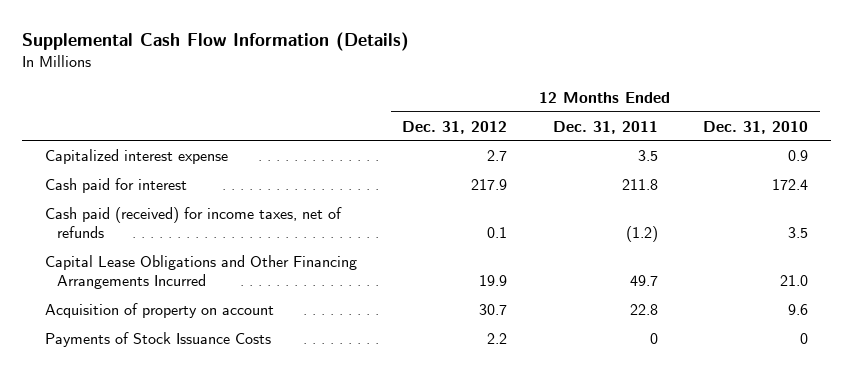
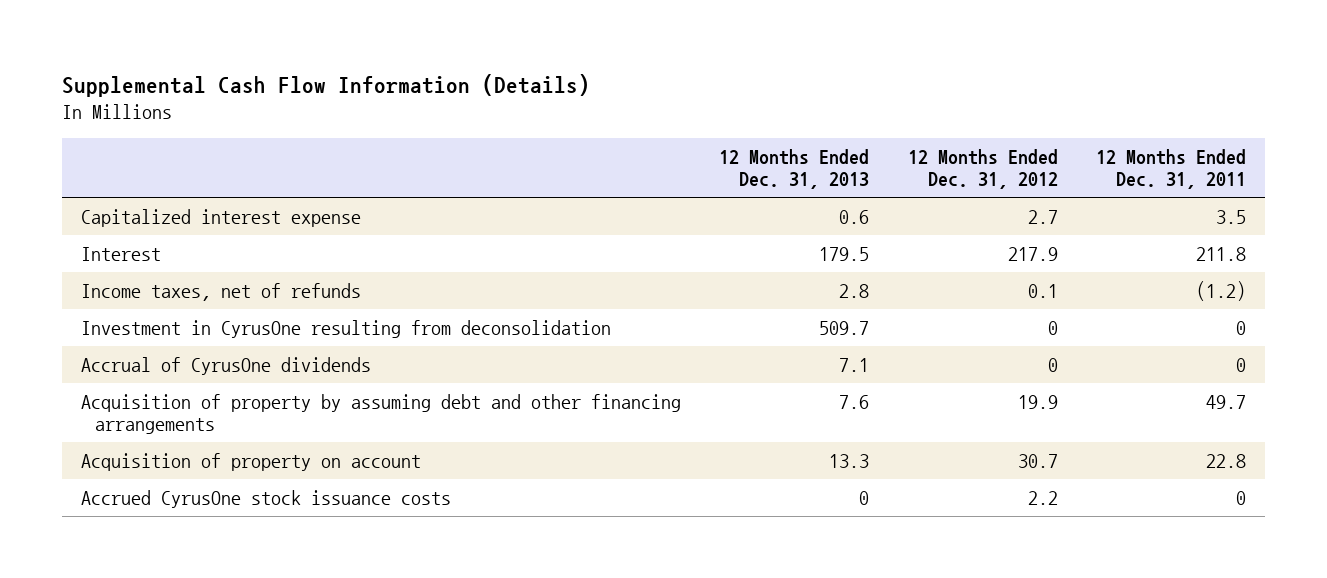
[703,120,809,134] Dec. 31, 2010 -> none
none -> [719,148,870,190] 12 Months Ended Dec. 31, 2013
[44,177,187,193] Cash paid for interest -> [81,246,162,261] Interest
[44,206,342,239] Cash paid (received) for income taxes, net of refunds -> [81,282,362,301] Income taxes, net of refunds
none -> [81,319,612,338] Investment in CyrusOne resulting from deconsolidation
none -> [81,356,372,375] Accrual of CyrusOne dividends
[44,254,357,290] Capital Lease Obligations and Other Financing Arrangements Incurred -> [81,393,682,435] Acquisition of property by assuming debt and other financing arrangements
[44,331,271,347] Payments of Stock Issuance Costs -> [81,489,452,508] Accrued CyrusOne stock issuance costs

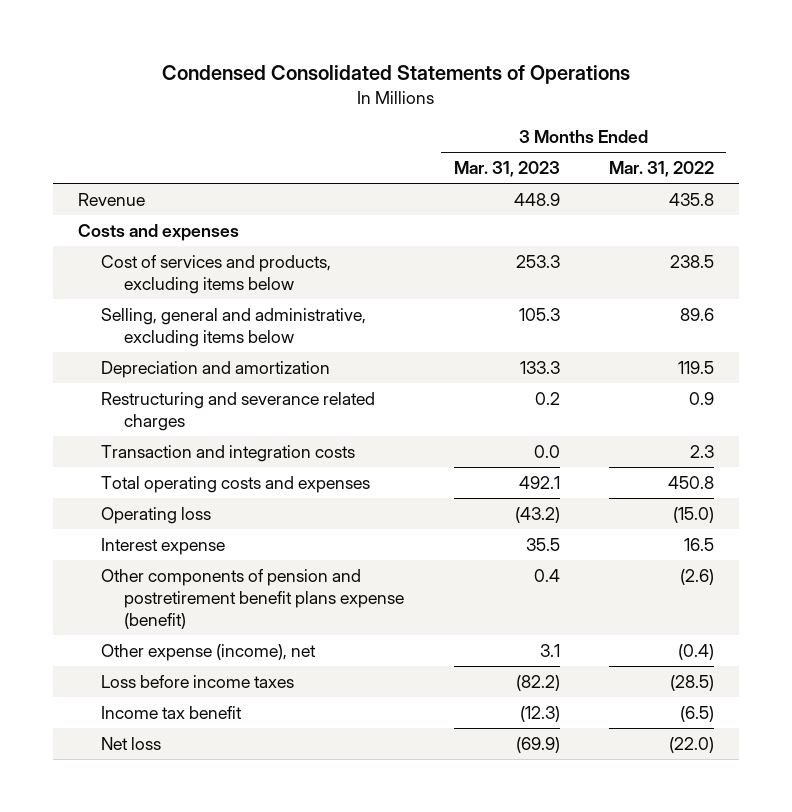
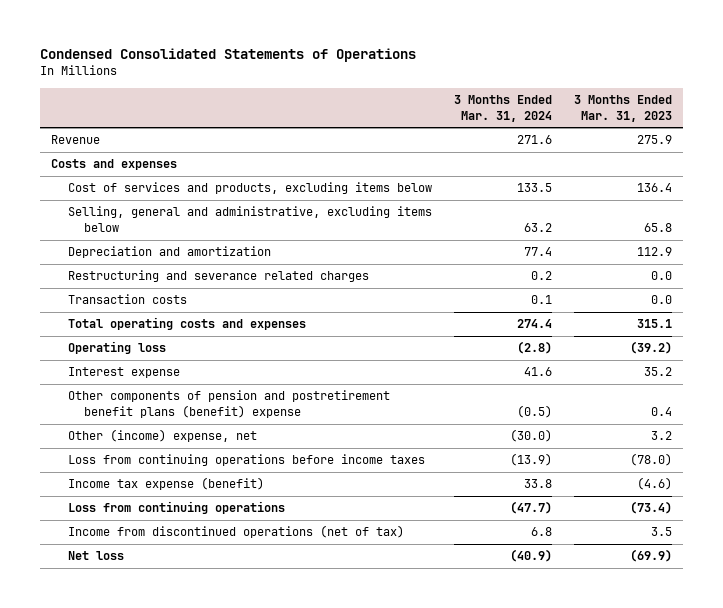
[608,161,714,178] Mar. 31, 2022 -> none
none -> [453,95,552,122] 3 Months Ended Mar. 31, 2024
[513,192,560,206] 448.9 -> [636,135,672,145] 275.9
[515,254,560,268] 253.3 -> [636,183,672,193] 136.4
[518,307,560,321] 105.3 -> [643,223,672,233] 65.8
[519,360,560,374] 133.3 -> [636,247,672,257] 112.9
[534,391,560,405] 0.2 -> [650,271,672,281] 0.0
[100,444,355,462] Transaction and integration costs -> [67,294,187,305] Transaction costs
[518,475,560,489] 492.1 -> [636,319,672,329] 315.1
[514,506,560,523] (43.2) -> [629,341,672,355] (39.2)
[525,537,560,551] 35.5 -> [643,367,672,377] 35.2
[100,568,405,630] Other components of pension and postretirement benefit plans expense (benefit) -> [67,390,390,419] Other components of pension and postretirement benefit plans (benefit) expense
[100,643,316,661] Other expense (income), net -> [67,429,257,443] Other (income) expense, net
[539,643,560,657] 3.1 -> [650,431,672,441] 3.2
[100,674,294,688] Loss before income taxes -> [67,454,425,467] Loss from continuing operations before income taxes
[515,674,560,691] (82.2) -> [629,453,672,467] (78.0)
[100,705,242,719] Income tax benefit -> [67,477,264,491] Income tax expense (benefit)
[519,705,560,722] (12.3) -> [636,477,672,491] (4.6)
none -> [67,501,285,515] Loss from continuing operations
none -> [67,525,404,539] Income from discontinued operations (net of tax)

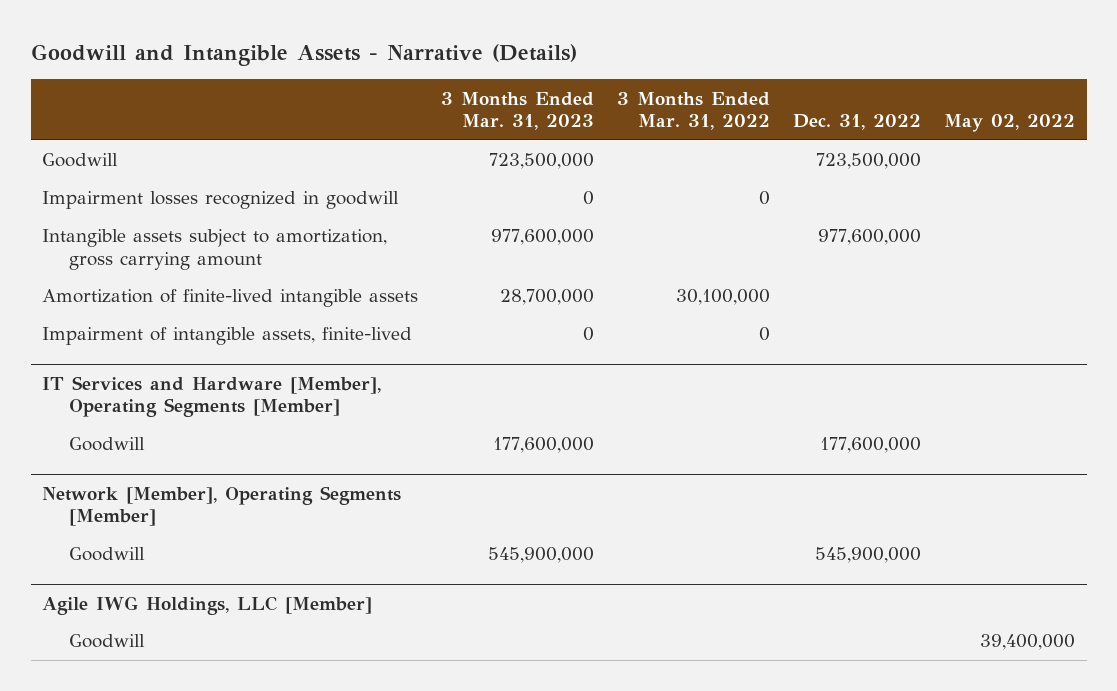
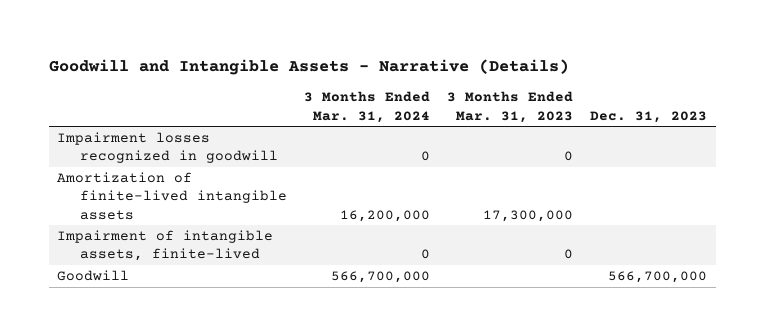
[617,91,771,131] 3 Months Ended Mar. 31, 2022 -> none
[793,114,922,131] Dec. 31, 2022 -> none
[944,114,1076,133] May 02, 2022 -> none
none -> [304,91,431,123] 3 Months Ended Mar. 31, 2024
none -> [590,110,708,123] Dec. 31, 2023
[42,153,119,168] Goodwill -> none
[42,229,388,271] Intangible assets subject to amortization, gross carrying amount -> none
[500,289,595,306] 28,700,000 -> [483,209,574,222] 17,300,000
[42,375,382,418] IT Services and Hardware [Member], Operating Segments [Member] -> none
[68,437,145,452] Goodwill -> none
[42,485,402,527] Network [Member], Operating Segments [Member] -> none
[68,547,145,562] Goodwill -> none
[42,595,373,615] Agile IWG Holdings, LLC [Member] -> none

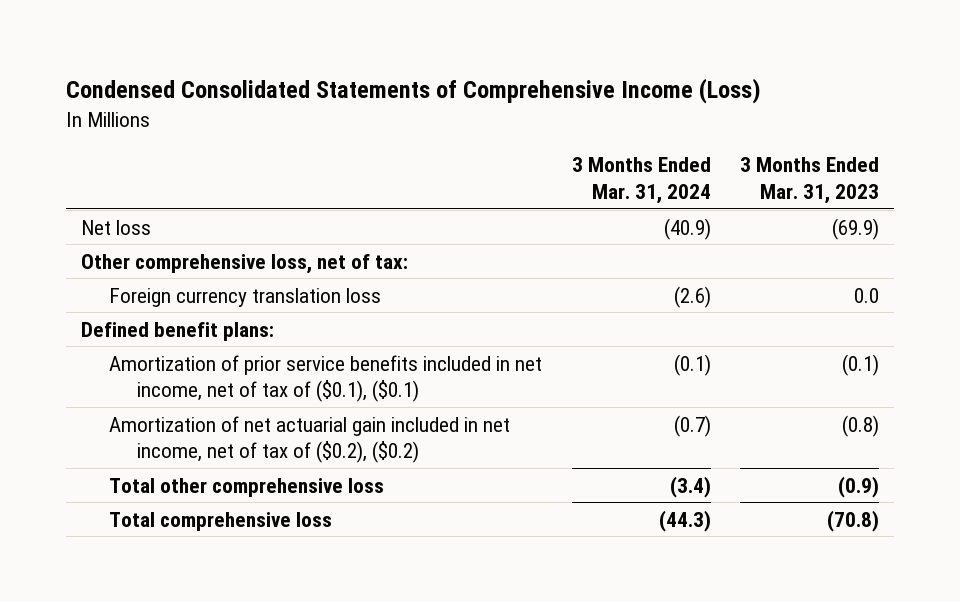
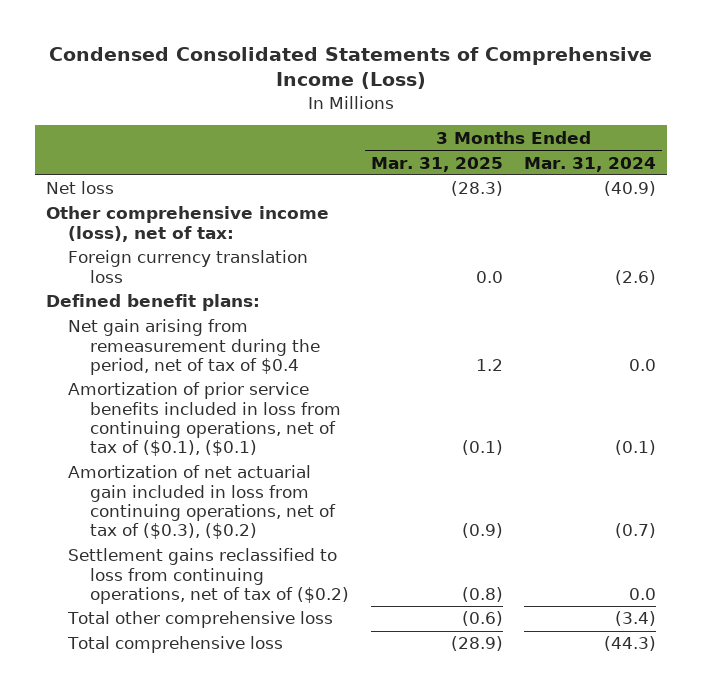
[740,157,880,205] 3 Months Ended Mar. 31, 2023 -> none
none -> [370,156,503,172] Mar. 31, 2025
[80,253,408,274] Other comprehensive loss, net of tax: -> [45,206,329,242] Other comprehensive income (loss), net of tax:
none -> [67,319,321,376] Net gain arising from remeasurement during the period, net of tax of $0.4
[108,354,542,403] Amortization of prior service benefits included in net income, net of tax of ($0.1), ($0.1) -> [67,382,342,457] Amortization of prior service benefits included in loss from continuing operations, net of tax of ($0.1), ($0.1)
[108,415,510,464] Amortization of net actuarial gain included in net income, net of tax of ($0.2), ($0.2) -> [67,465,337,540] Amortization of net actuarial gain included in loss from continuing operations, net of tax of ($0.3), ($0.2)
none -> [67,548,350,605] Settlement gains reclassified to loss from continuing operations, net of tax of ($0.2)

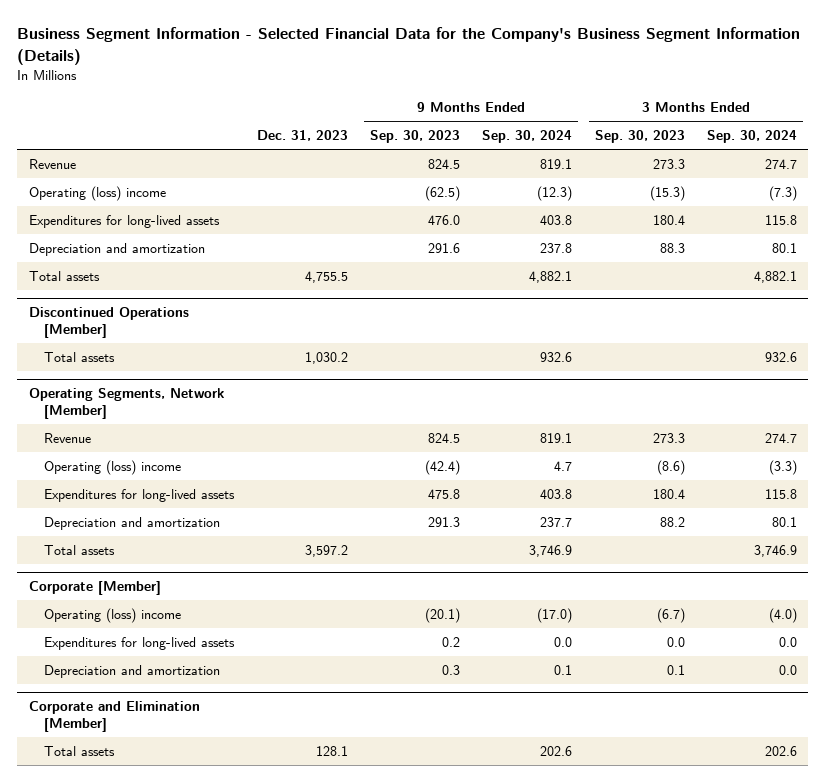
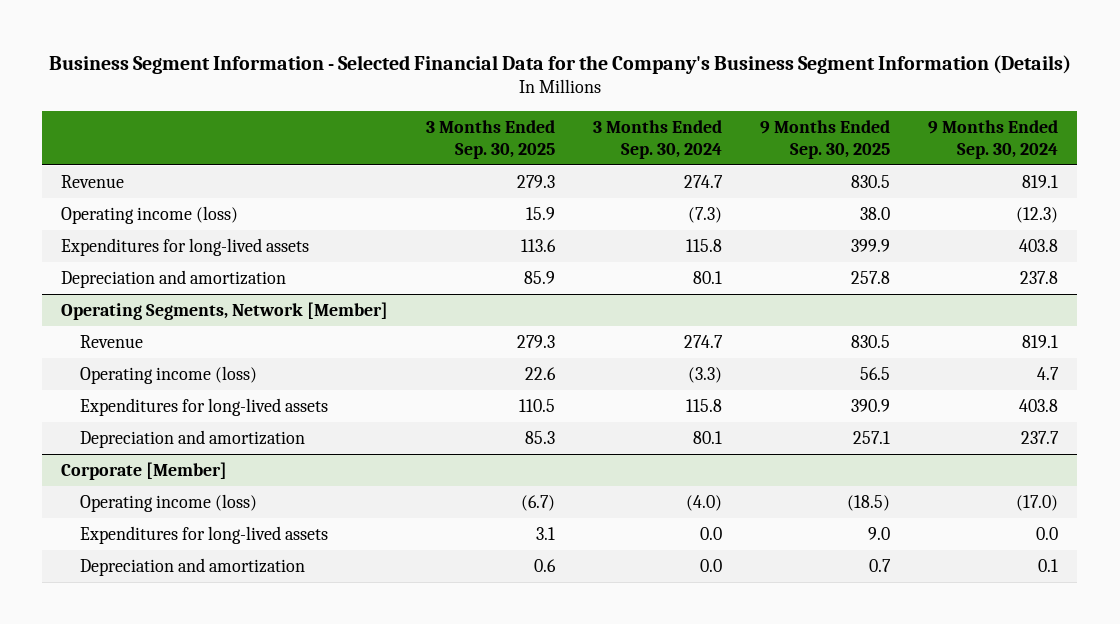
[256,130,348,142] Dec. 31, 2023 -> none
[369,130,460,144] Sep. 30, 2023 -> none
[594,130,685,144] Sep. 30, 2023 -> none
none -> [426,119,556,159] 3 Months Ended Sep. 30, 2025
none -> [760,119,891,159] 9 Months Ended Sep. 30, 2025
[28,185,166,201] Operating (loss) income -> [61,206,239,225] Operating income (loss)
[28,270,100,281] Total assets -> none
[28,307,189,339] Discontinued Operations [Member] -> none
[44,351,116,362] Total assets -> none
[44,459,182,475] Operating (loss) income -> [80,366,258,385] Operating income (loss)
[44,544,116,555] Total assets -> none
[44,607,182,623] Operating (loss) income -> [80,494,258,513] Operating income (loss)
[28,701,200,733] Corporate and Elimination [Member] -> none
[44,745,116,756] Total assets -> none

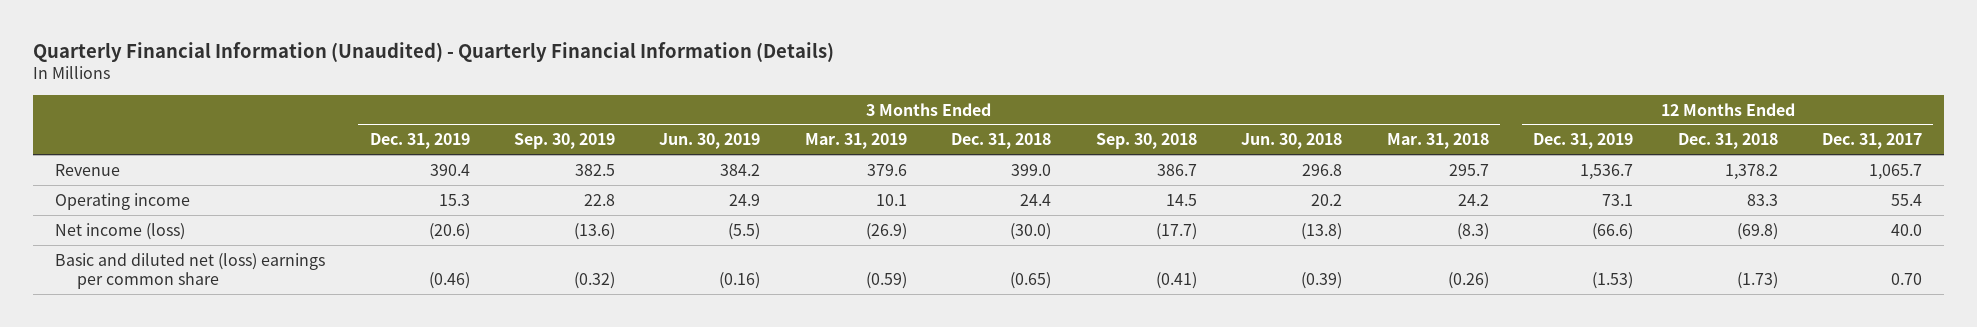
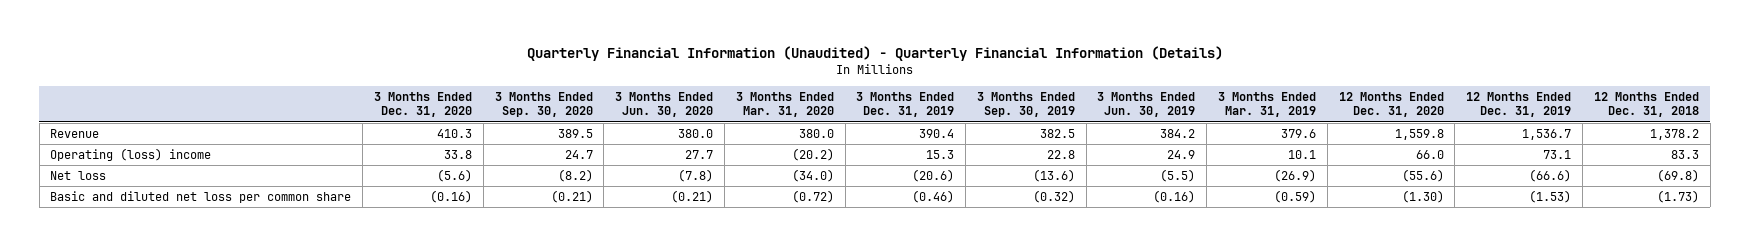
[951,133,1052,150] Dec. 31, 2018 -> none
[1095,133,1197,150] Sep. 30, 2018 -> none
[1241,133,1343,150] Jun. 30, 2018 -> none
[1386,133,1489,150] Mar. 31, 2018 -> none
[1821,133,1922,150] Dec. 31, 2017 -> none
none -> [373,91,472,118] 3 Months Ended Dec. 31, 2020
none -> [494,91,593,118] 3 Months Ended Sep. 30, 2020
none -> [615,91,714,118] 3 Months Ended Jun. 30, 2020
none -> [735,91,834,118] 3 Months Ended Mar. 31, 2020
none -> [1338,91,1444,118] 12 Months Ended Dec. 31, 2020
[55,192,191,210] Operating income -> [50,148,212,162] Operating (loss) income
[55,222,186,240] Net income (loss) -> [50,171,107,181] Net loss
[55,252,326,290] Basic and diluted net (loss) earnings per common share -> [50,191,352,204] Basic and diluted net loss per common share

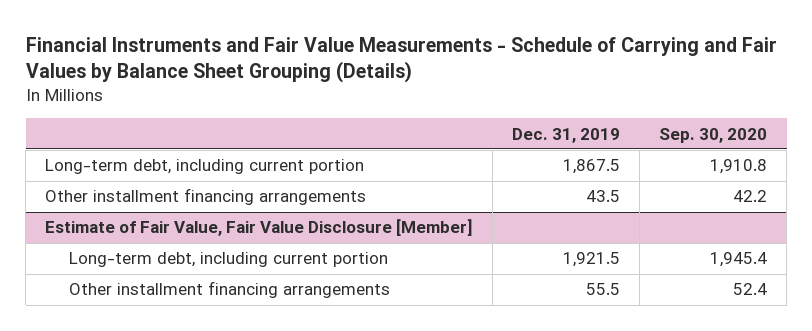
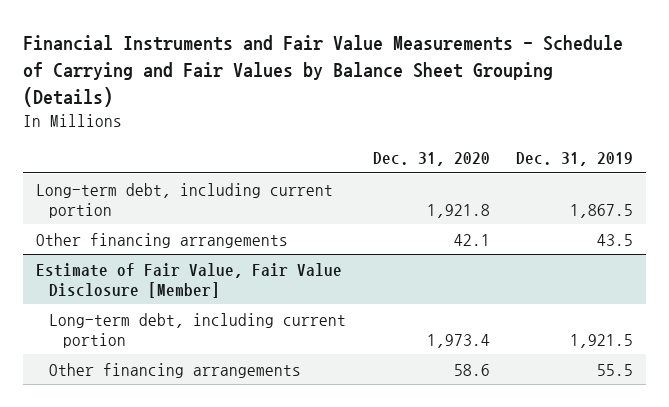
[659,127,768,143] Sep. 30, 2020 -> none
none -> [372,152,490,167] Dec. 31, 2020
[45,188,367,206] Other installment financing arrangements -> [35,232,288,248] Other financing arrangements
[68,281,390,299] Other installment financing arrangements -> [49,362,302,378] Other financing arrangements

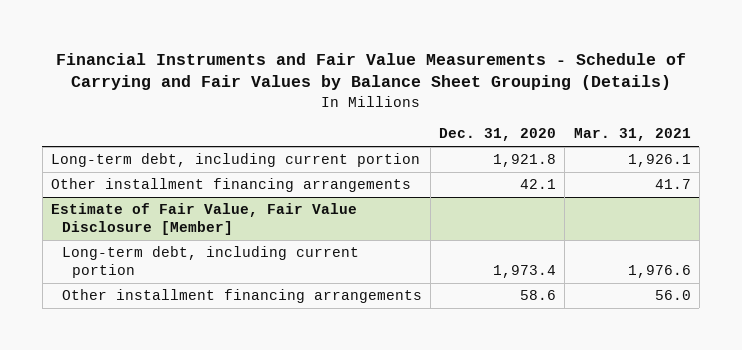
[515,152,633,167] Dec. 31, 2019 -> none
none -> [573,128,691,142] Mar. 31, 2021
[35,232,288,248] Other financing arrangements -> [51,178,412,193] Other installment financing arrangements
[49,362,302,378] Other financing arrangements -> [61,289,422,304] Other installment financing arrangements

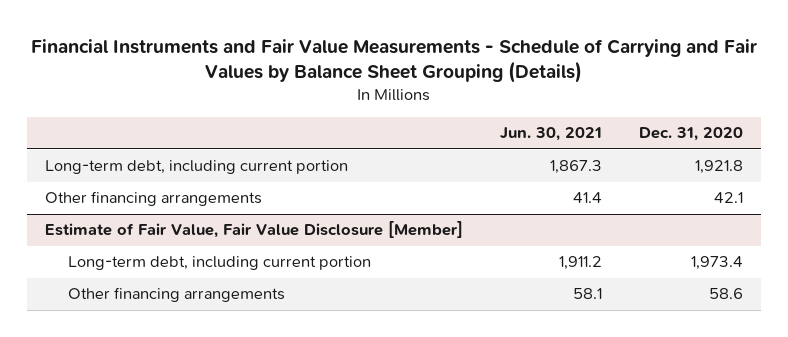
[573,128,691,142] Mar. 31, 2021 -> none
none -> [500,127,603,142] Jun. 30, 2021
[51,178,412,193] Other installment financing arrangements -> [45,191,263,207] Other financing arrangements
[61,289,422,304] Other installment financing arrangements -> [68,287,286,303] Other financing arrangements

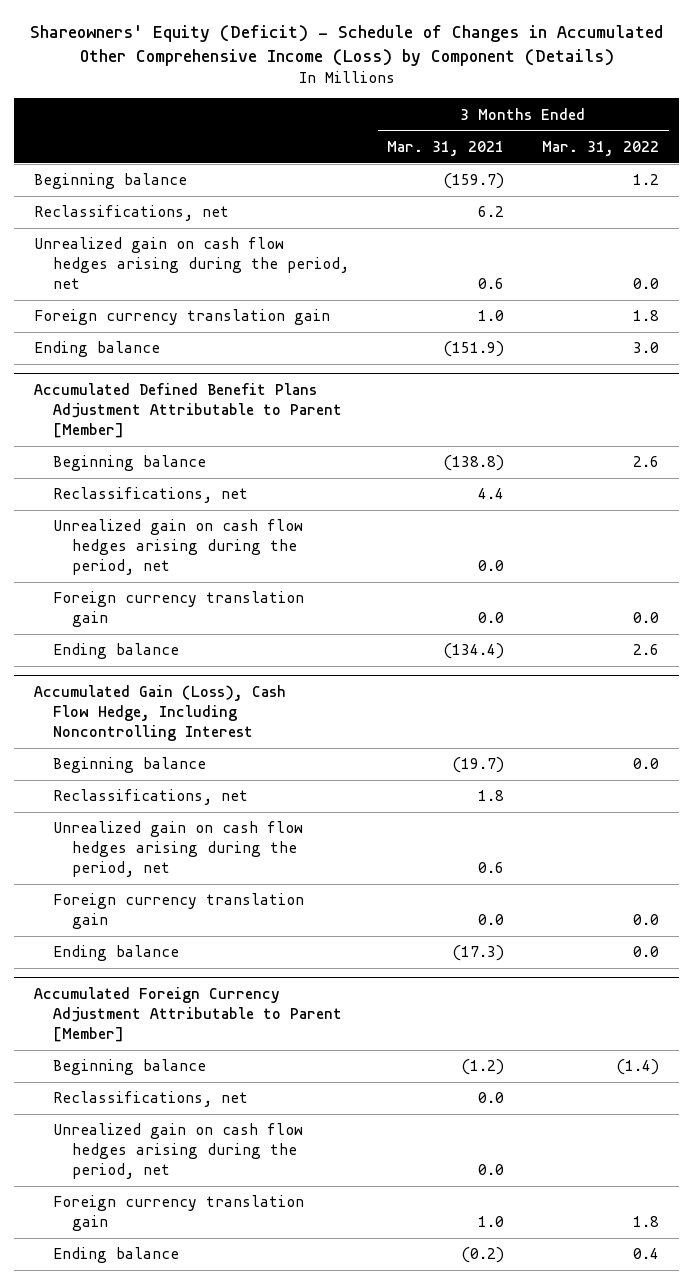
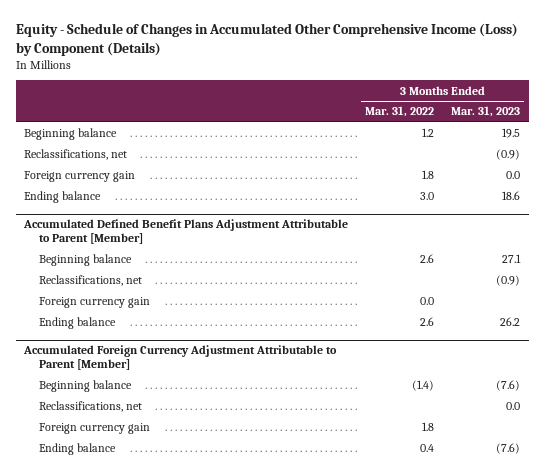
[29,25,663,67] Shareowners' Equity (Deficit) - Schedule of Changes in Accumulated Other Comprehensive Income (Loss) by Component (Details) -> [15,23,518,56] Equity - Schedule of Changes in Accumulated Other Comprehensive Income (Loss) by Component (Details)
[387,140,505,156] Mar. 31, 2021 -> none
none -> [451,106,521,118] Mar. 31, 2023
[33,237,349,290] Unrealized gain on cash flow hedges arising during the period, net -> none
[33,309,330,326] Foreign currency translation gain -> [24,171,136,183] Foreign currency gain
[52,519,303,576] Unrealized gain on cash flow hedges arising during the period, net -> none
[52,591,304,628] Foreign currency translation gain -> [38,297,150,309] Foreign currency gain
[33,685,286,742] Accumulated Gain (Loss), Cash Flow Hedge, Including Noncontrolling Interest -> none
[52,757,206,774] Beginning balance -> none
[52,789,248,806] Reclassifications, net -> none
[52,821,303,878] Unrealized gain on cash flow hedges arising during the period, net -> none
[52,893,304,930] Foreign currency translation gain -> none
[52,945,179,962] Ending balance -> none
[52,1123,303,1180] Unrealized gain on cash flow hedges arising during the period, net -> none
[52,1195,304,1232] Foreign currency translation gain -> [38,423,150,435] Foreign currency gain

